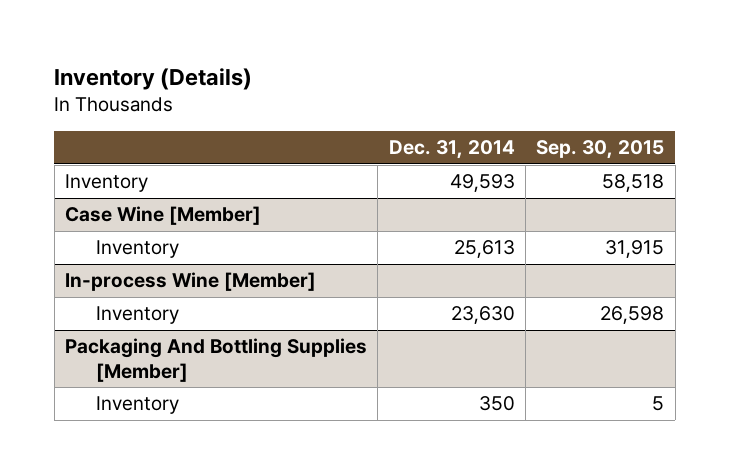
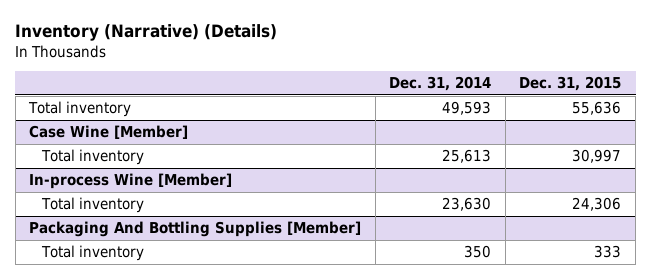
[54,67,253,90] Inventory (Details) -> [15,24,278,42] Inventory (Narrative) (Details)
[536,140,665,160] Sep. 30, 2015 -> none
none -> [519,76,622,92] Dec. 31, 2015
[65,174,149,193] Inventory -> [28,101,132,118] Total inventory
[96,240,180,259] Inventory -> [41,149,145,166] Total inventory
[96,306,180,325] Inventory -> [41,197,145,214] Total inventory
[96,396,180,415] Inventory -> [41,245,145,262] Total inventory

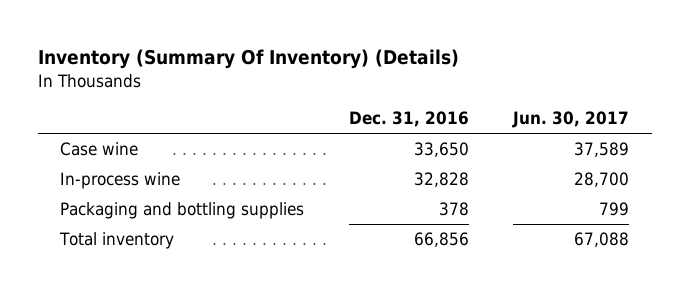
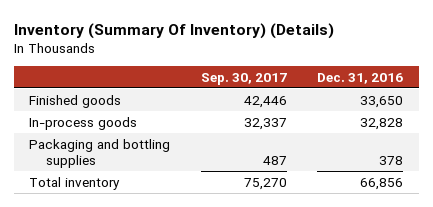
[512,111,630,129] Jun. 30, 2017 -> none
none -> [200,72,287,85] Sep. 30, 2017
[60,142,139,157] Case wine -> [29,94,122,108] Finished goods
[60,172,181,190] In-process wine -> [29,116,138,130] In-process goods

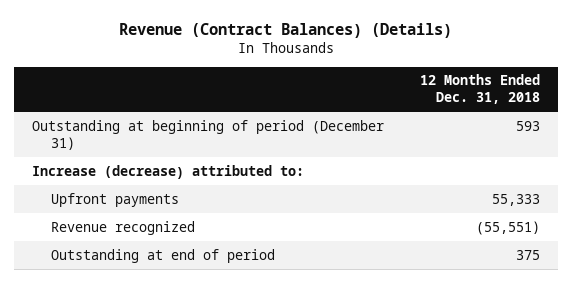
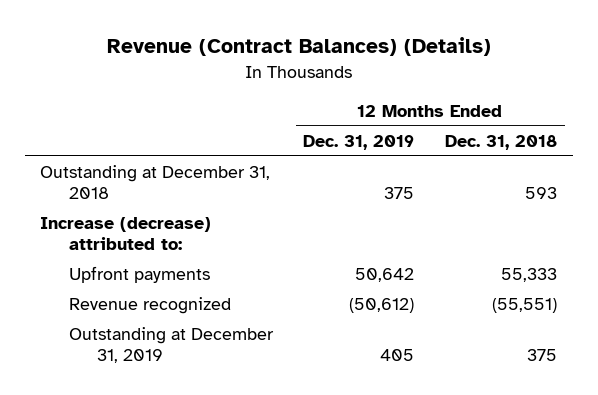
none -> [303,135,415,151] Dec. 31, 2019
[32,119,385,150] Outstanding at beginning of period (December 31) -> [40,165,271,200] Outstanding at December 31, 2018
[51,248,276,263] Outstanding at end of period -> [68,327,274,364] Outstanding at December 31, 2019

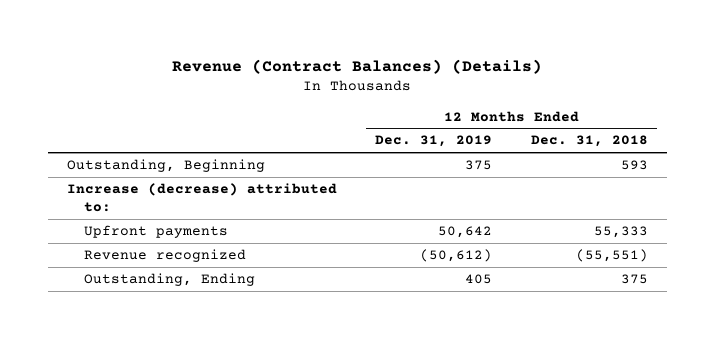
[40,165,271,200] Outstanding at December 31, 2018 -> [67,159,266,173] Outstanding, Beginning
[68,327,274,364] Outstanding at December 31, 2019 -> [84,273,256,287] Outstanding, Ending

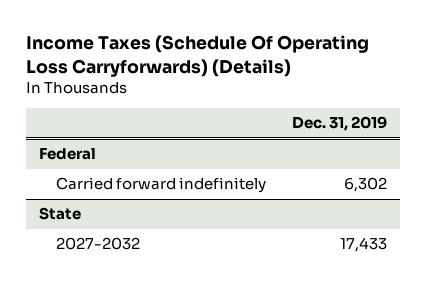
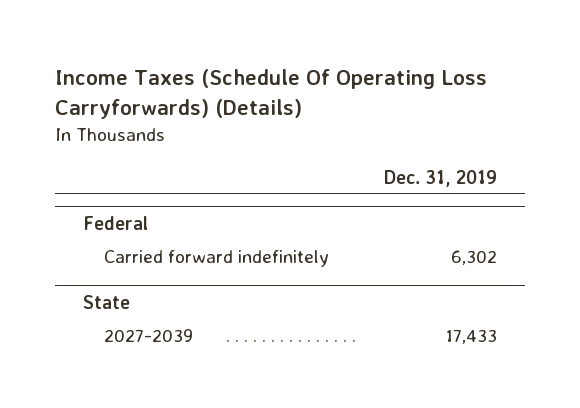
[55,237,140,251] 2027-2032 -> [103,329,193,343] 2027-2039

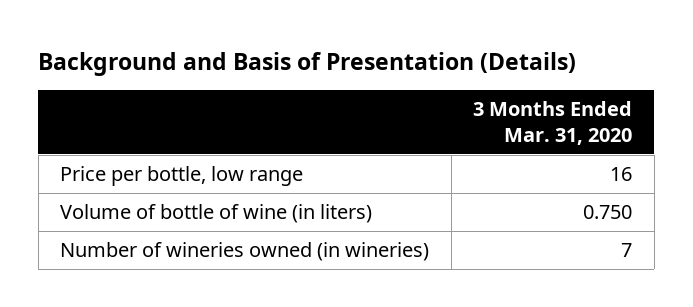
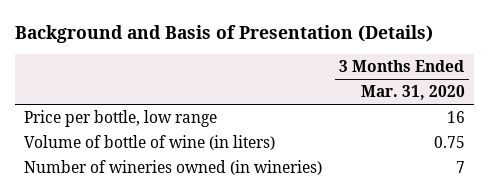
[583,205,633,220] 0.750 -> [433,136,465,149] 0.75

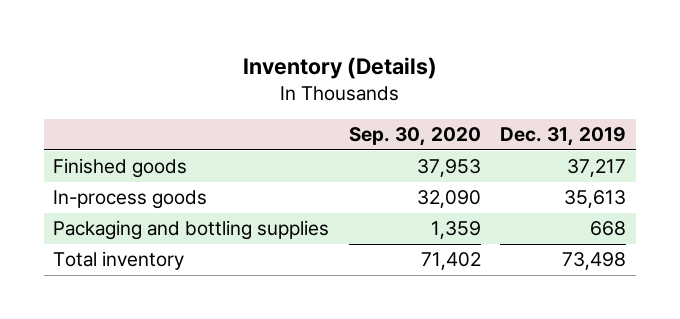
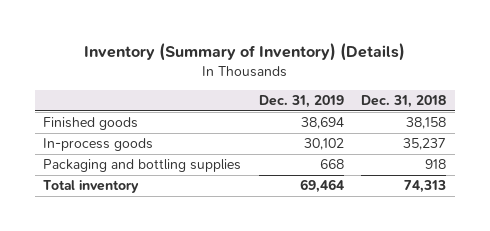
[242,56,437,79] Inventory (Details) -> [83,42,405,61] Inventory (Summary of Inventory) (Details)
[348,127,481,147] Sep. 30, 2020 -> none
none -> [361,94,447,108] Dec. 31, 2018
[567,159,627,178] 37,217 -> [300,117,344,130] 38,694
[564,190,627,209] 35,613 -> [303,138,344,151] 30,102
[562,252,627,271] 73,498 -> [299,179,344,194] 69,464

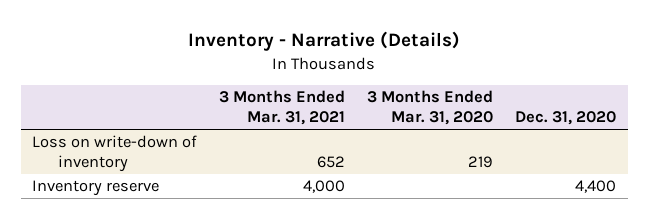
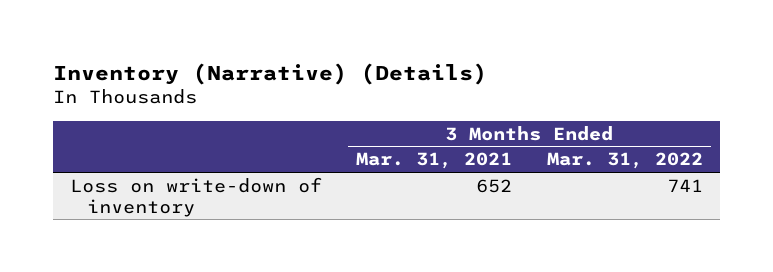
[188,31,461,52] Inventory - Narrative (Details) -> [53,63,488,86] Inventory (Narrative) (Details)
[367,90,494,125] 3 Months Ended Mar. 31, 2020 -> none
[515,110,617,125] Dec. 31, 2020 -> none
none -> [546,152,703,170] Mar. 31, 2022
[32,180,160,197] Inventory reserve -> none

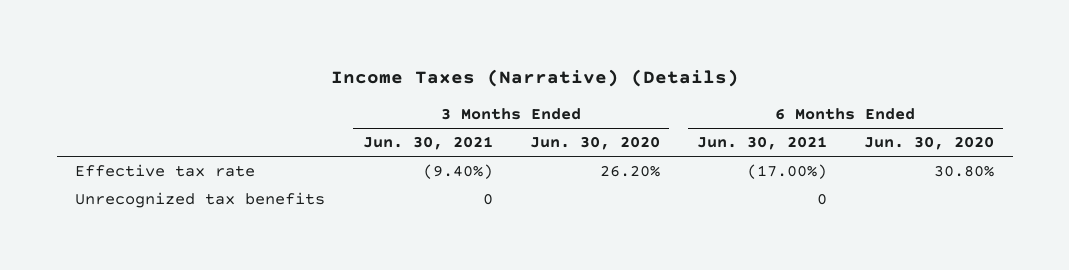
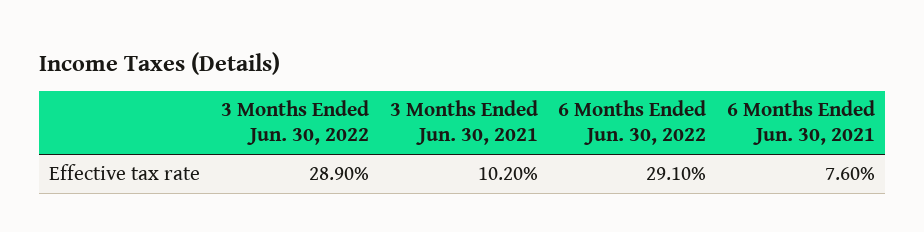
[330,69,739,88] Income Taxes (Narrative) (Details) -> [39,51,281,75] Income Taxes (Details)
[529,136,660,151] Jun. 30, 2020 -> none
[863,136,994,151] Jun. 30, 2020 -> none
none -> [221,100,370,146] 3 Months Ended Jun. 30, 2022
none -> [558,100,707,146] 6 Months Ended Jun. 30, 2022
[75,192,326,209] Unrecognized tax benefits -> none
[422,164,493,180] (9.40%) -> [477,167,538,181] 10.20%
[746,164,827,180] (17.00%) -> [825,167,876,181] 7.60%

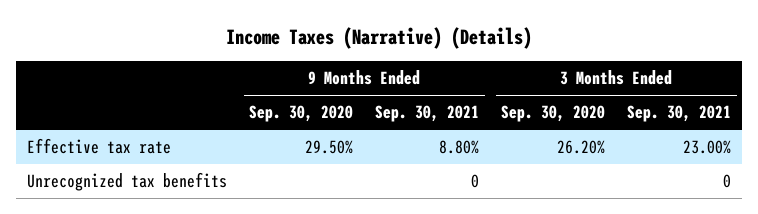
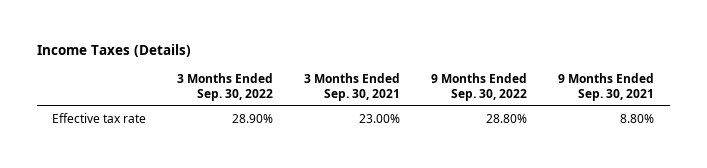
[226,26,533,49] Income Taxes (Narrative) (Details) -> [36,43,191,57] Income Taxes (Details)
[249,105,354,123] Sep. 30, 2020 -> none
[501,105,606,123] Sep. 30, 2020 -> none
none -> [177,72,274,101] 3 Months Ended Sep. 30, 2022
none -> [431,72,528,101] 9 Months Ended Sep. 30, 2022
[27,172,228,192] Unrecognized tax benefits -> none

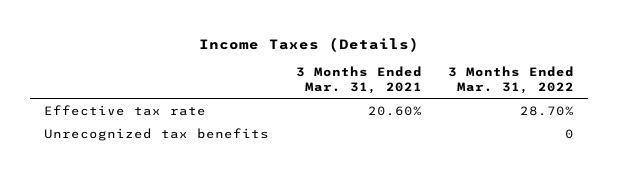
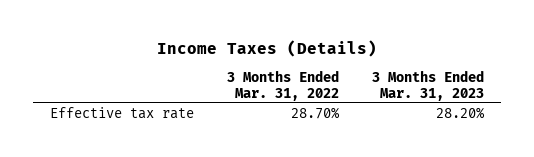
[295,66,422,94] 3 Months Ended Mar. 31, 2021 -> none
none -> [372,69,485,101] 3 Months Ended Mar. 31, 2023
[43,127,269,141] Unrecognized tax benefits -> none

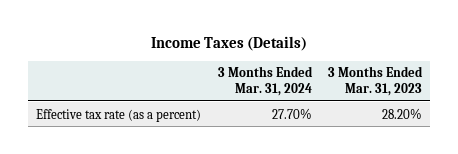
[227,69,340,101] 3 Months Ended Mar. 31, 2022 -> none
none -> [217,66,313,97] 3 Months Ended Mar. 31, 2024
[49,107,194,120] Effective tax rate -> [36,108,202,122] Effective tax rate (as a percent)

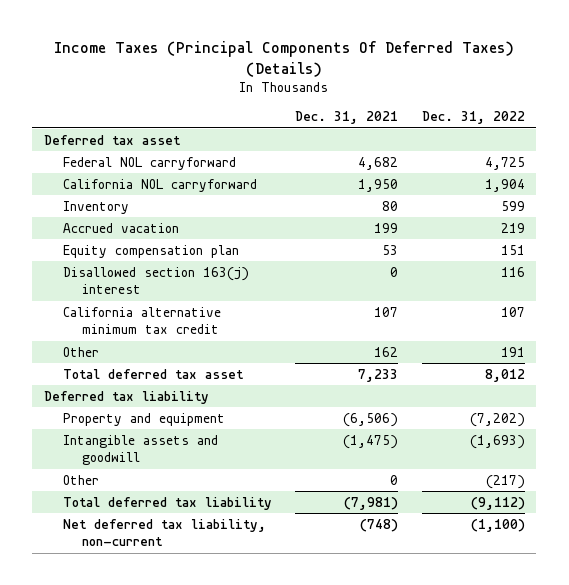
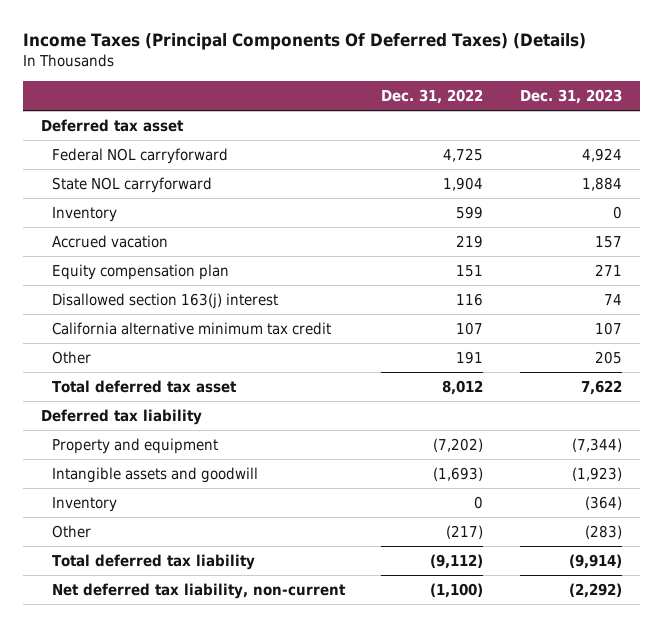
[295,111,399,125] Dec. 31, 2021 -> none
none -> [519,89,622,105] Dec. 31, 2023
[63,178,258,192] California NOL carryforward -> [51,176,212,193] State NOL carryforward
none -> [51,496,117,512] Inventory

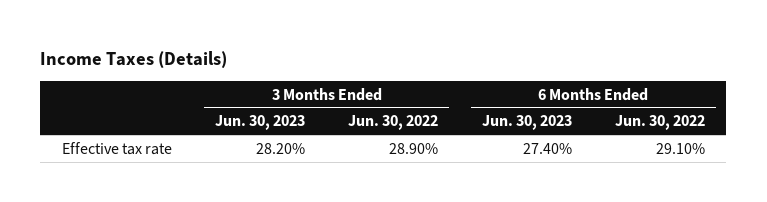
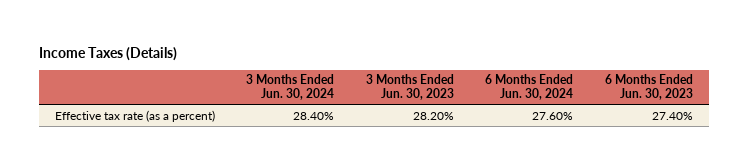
[348,115,439,131] Jun. 30, 2022 -> none
[614,115,705,131] Jun. 30, 2022 -> none
none -> [246,74,335,101] 3 Months Ended Jun. 30, 2024
none -> [485,74,574,101] 6 Months Ended Jun. 30, 2024
[61,141,172,155] Effective tax rate -> [54,109,215,122] Effective tax rate (as a percent)

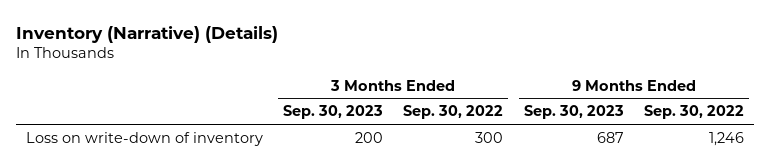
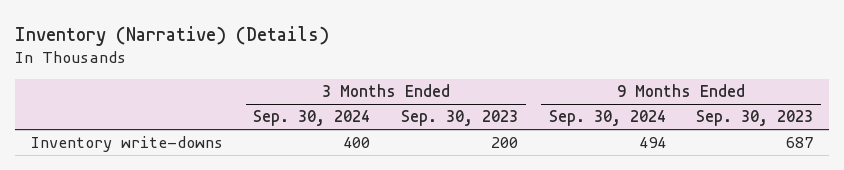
[403,105,504,120] Sep. 30, 2022 -> none
[643,105,744,120] Sep. 30, 2022 -> none
none -> [253,110,371,127] Sep. 30, 2024
none -> [548,110,666,127] Sep. 30, 2024
[25,131,263,146] Loss on write-down of inventory -> [30,136,223,153] Inventory write-downs

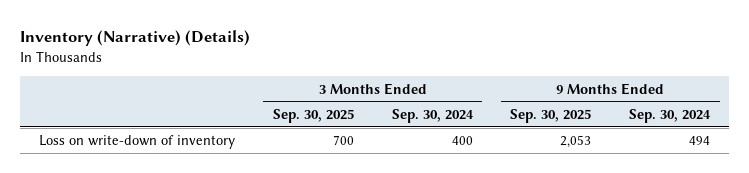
[401,110,519,127] Sep. 30, 2023 -> none
[696,110,814,127] Sep. 30, 2023 -> none
none -> [272,108,354,123] Sep. 30, 2025
none -> [510,108,592,123] Sep. 30, 2025
[30,136,223,153] Inventory write-downs -> [38,135,235,150] Loss on write-down of inventory

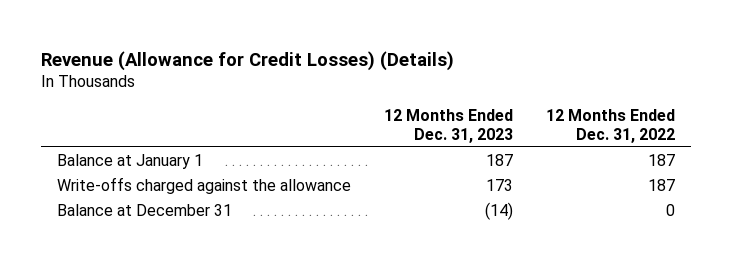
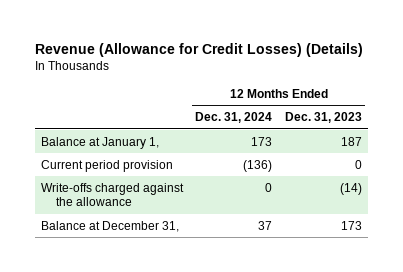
[545,109,675,144] 12 Months Ended Dec. 31, 2022 -> none
none -> [195,112,273,124] Dec. 31, 2024
[57,154,204,170] Balance at January 1 -> [41,136,160,149] Balance at January 1,
none -> [41,159,174,172] Current period provision
[486,179,514,192] 173 -> [339,182,362,195] (14)
[57,204,233,217] Balance at December 31 -> [41,220,180,232] Balance at December 31,
[485,202,514,221] (14) -> [340,220,362,230] 173

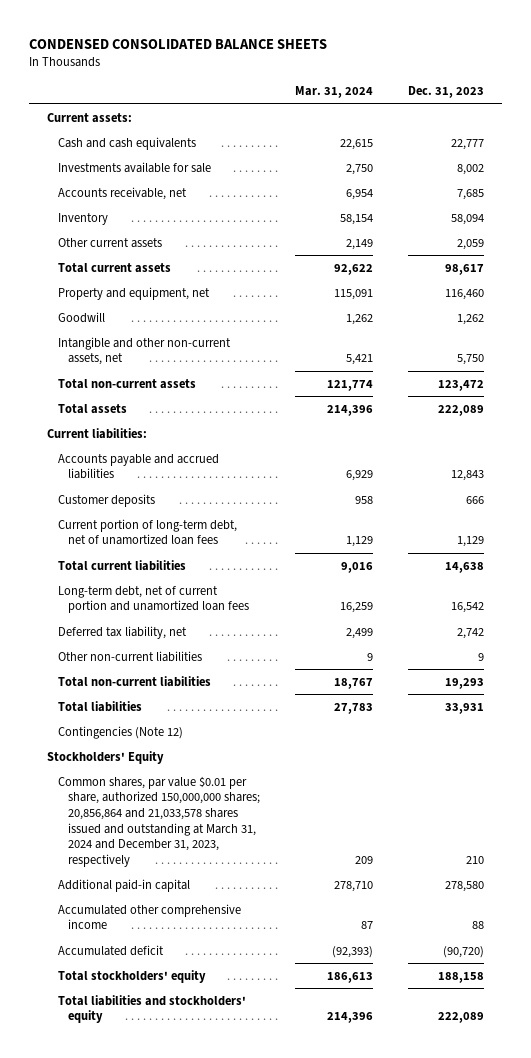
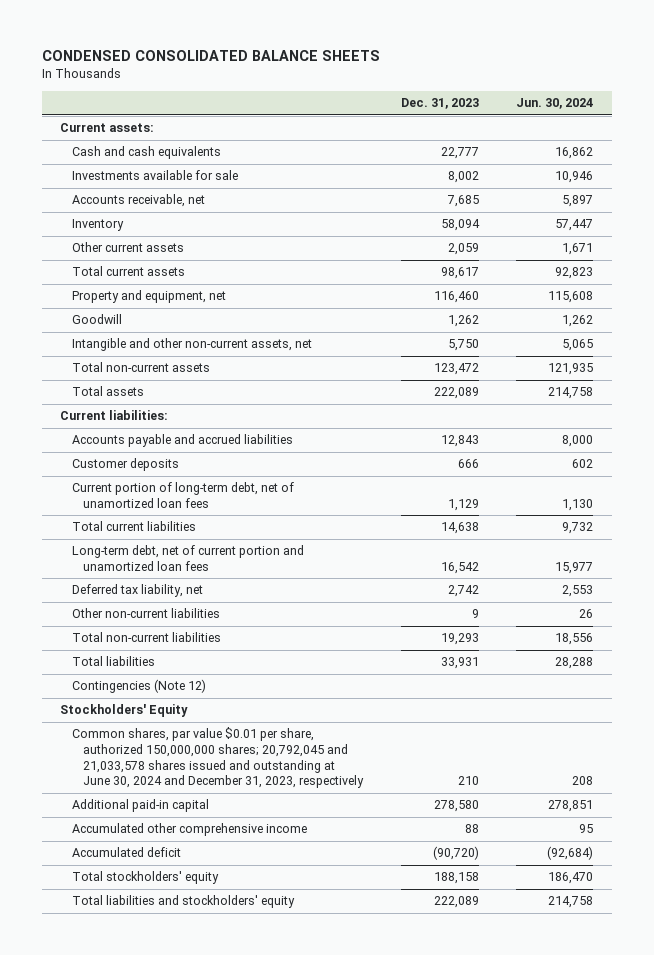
[295,86,374,99] Mar. 31, 2024 -> none
none -> [516,98,594,110] Jun. 30, 2024
[57,775,261,867] Common shares, par value $0.01 per share, authorized 150,000,000 shares; 20,856,864 and 21,033,578 shares issued and outstanding at March 31, 2024 and December 31, 2023, respectively -> [71,727,365,789] Common shares, par value $0.01 per share, authorized 150,000,000 shares; 20,792,045 and 21,033,578 shares issued and outstanding at June 30, 2024 and December 31, 2023, respectively

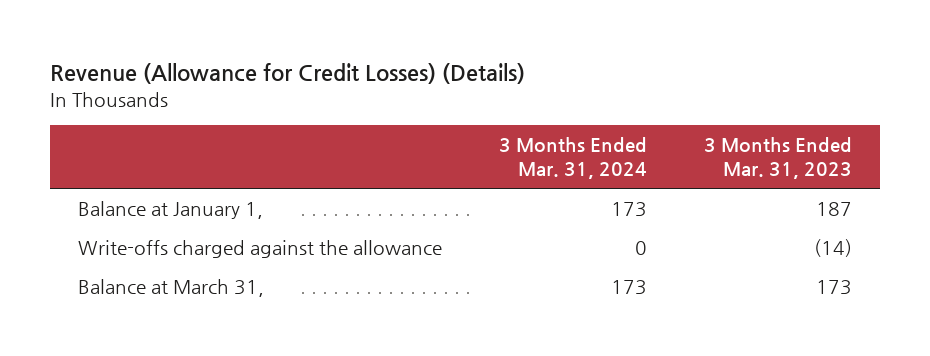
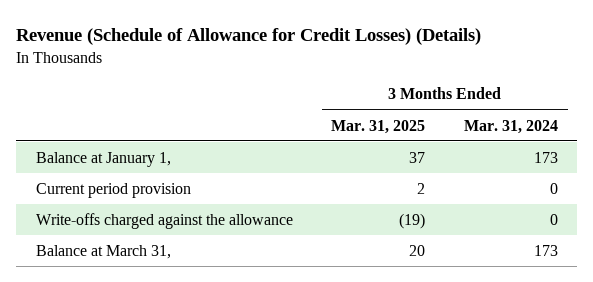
[50,62,526,84] Revenue (Allowance for Credit Losses) (Details) -> [16,28,482,46] Revenue (Schedule of Allowance for Credit Losses) (Details)
[703,136,852,180] 3 Months Ended Mar. 31, 2023 -> none
none -> [331,119,426,134] Mar. 31, 2025
none -> [35,182,191,198] Current period provision

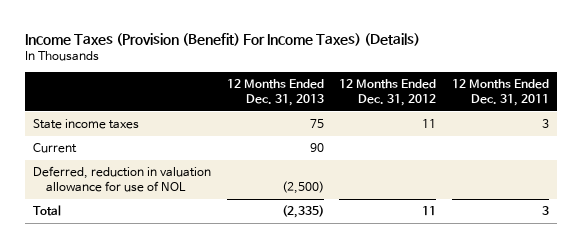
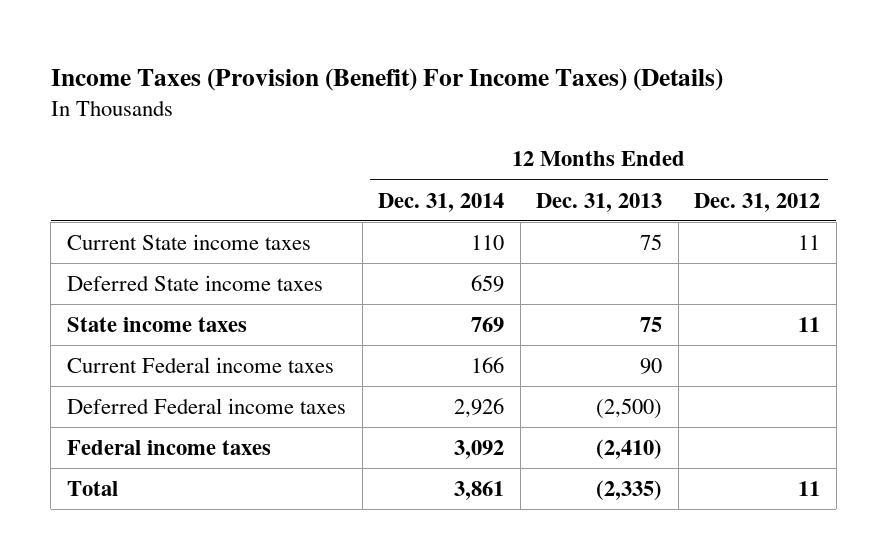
[451,79,549,107] 12 Months Ended Dec. 31, 2011 -> none
none -> [378,192,505,212] Dec. 31, 2014
none -> [67,234,312,251] Current State income taxes
none -> [67,275,324,292] Deferred State income taxes
[33,143,78,154] Current -> [67,357,335,374] Current Federal income taxes
[33,166,212,193] Deferred, reduction in valuation allowance for use of NOL -> [67,398,347,415] Deferred Federal income taxes
none -> [67,440,272,456] Federal income taxes

